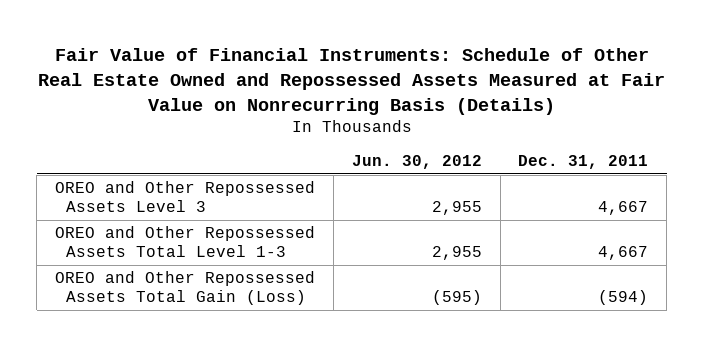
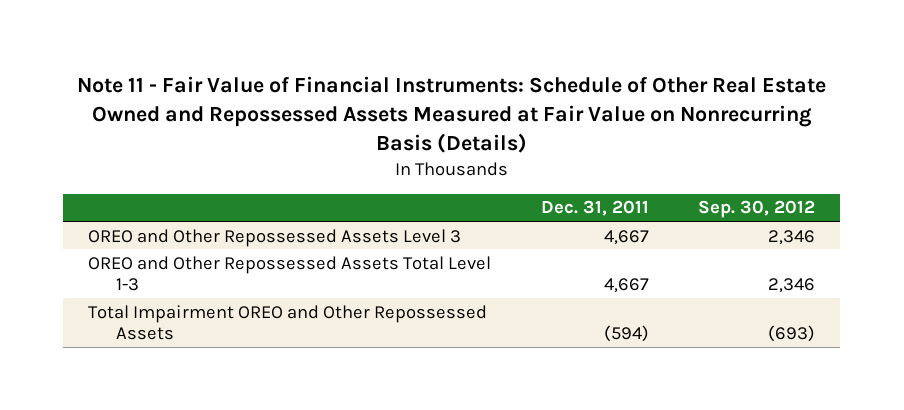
[37,48,665,115] Fair Value of Financial Instruments: Schedule of Other Real Estate Owned and Repossessed Assets Measured at Fair Value on Nonrecurring Basis (Details) -> [76,76,826,153] Note 11 - Fair Value of Financial Instruments: Schedule of Other Real Estate Owned and Repossessed Assets Measured at Fair Value on Nonrecurring Basis (Details)
[351,155,482,170] Jun. 30, 2012 -> none
none -> [698,200,816,219] Sep. 30, 2012
[55,270,316,306] OREO and Other Repossessed Assets Total Gain (Loss) -> [88,304,488,341] Total Impairment OREO and Other Repossessed Assets

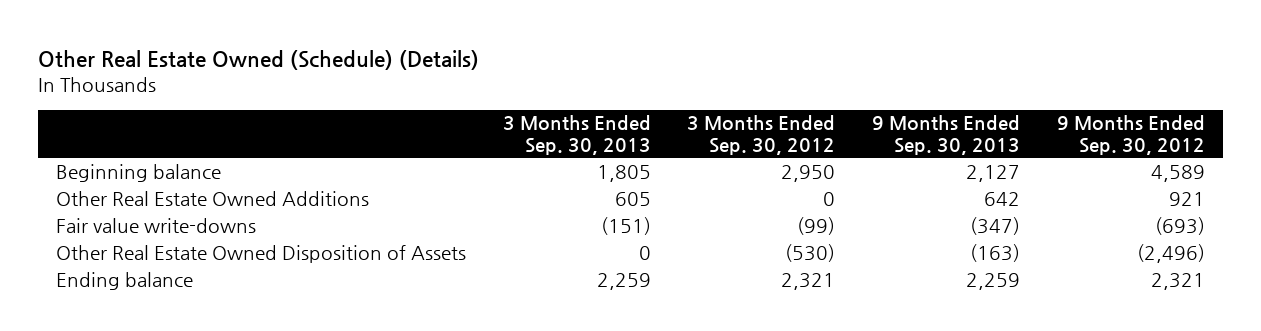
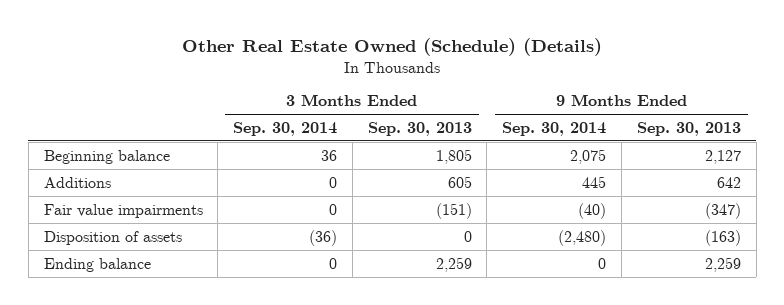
[687,115,836,155] 3 Months Ended Sep. 30, 2012 -> none
[1056,115,1205,155] 9 Months Ended Sep. 30, 2012 -> none
none -> [233,121,338,136] Sep. 30, 2014
none -> [502,121,607,136] Sep. 30, 2014
[55,190,369,206] Other Real Estate Owned Additions -> [43,176,111,188] Additions
[55,217,256,233] Fair value write-downs -> [43,203,203,218] Fair value impairments
[55,244,466,263] Other Real Estate Owned Disposition of Assets -> [43,230,182,245] Disposition of assets

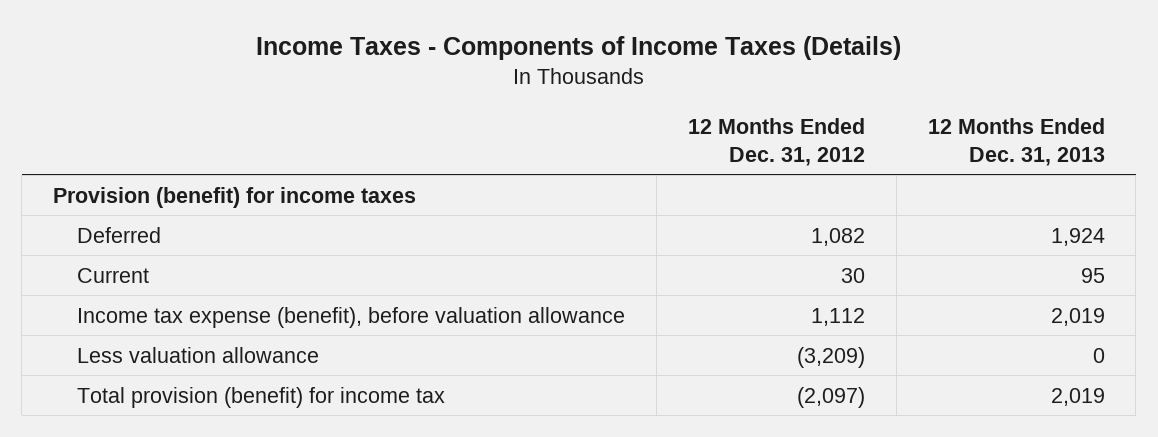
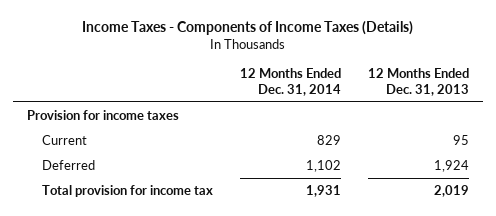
[687,117,865,166] 12 Months Ended Dec. 31, 2012 -> none
none -> [239,68,341,96] 12 Months Ended Dec. 31, 2014
[53,186,417,208] Provision (benefit) for income taxes -> [26,109,179,120] Provision for income taxes
[77,306,626,328] Income tax expense (benefit), before valuation allowance -> none
[77,346,320,363] Less valuation allowance -> none
[77,226,162,243] Deferred -> [41,159,95,170] Deferred
[77,386,446,408] Total provision (benefit) for income tax -> [41,184,213,197] Total provision for income tax

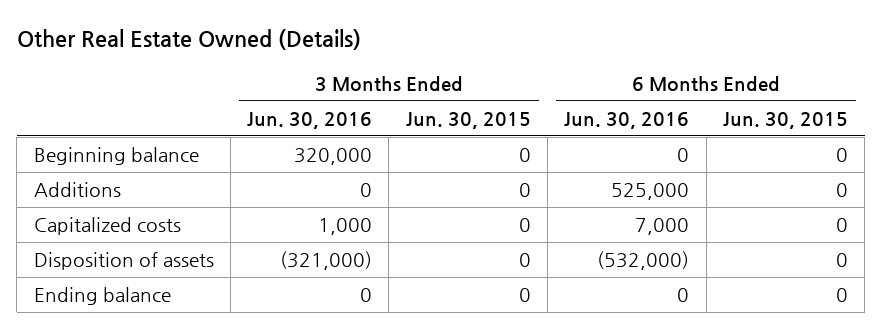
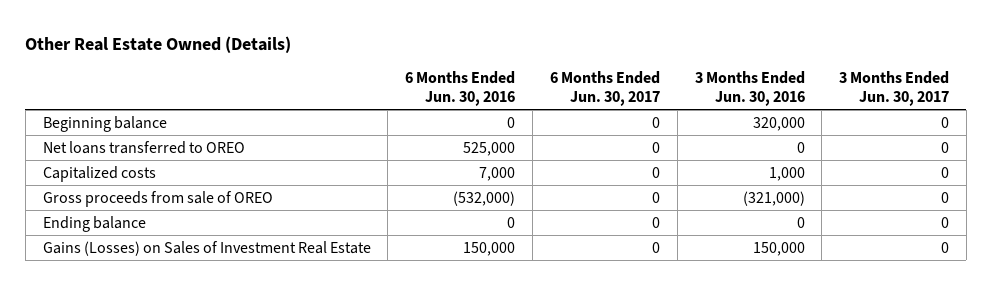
[405,111,531,129] Jun. 30, 2015 -> none
[722,111,848,129] Jun. 30, 2015 -> none
none -> [549,71,660,107] 6 Months Ended Jun. 30, 2017
none -> [839,71,950,107] 3 Months Ended Jun. 30, 2017
[33,182,121,198] Additions -> [42,140,245,154] Net loans transferred to OREO
[33,252,214,271] Disposition of assets -> [42,190,273,207] Gross proceeds from sale of OREO
none -> [42,240,371,256] Gains (Losses) on Sales of Investment Real Estate

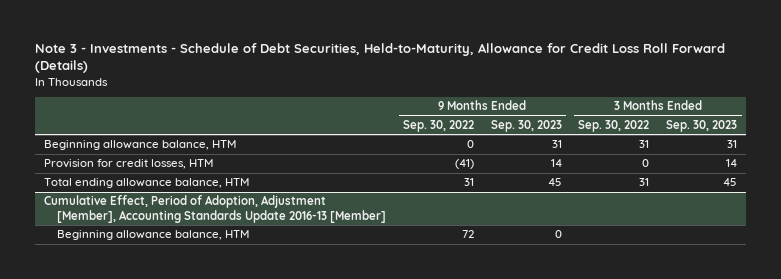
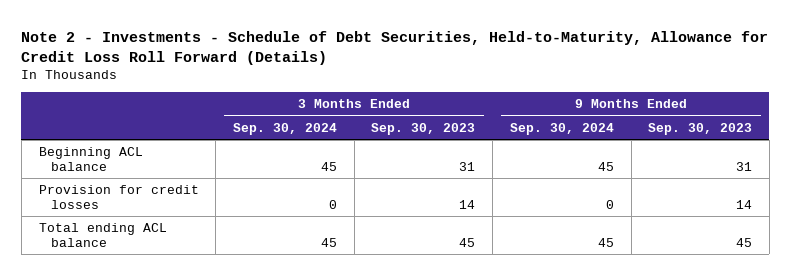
[35,42,726,74] Note 3 - Investments - Schedule of Debt Securities, Held-to-Maturity, Allowance for Credit Loss Roll Forward (Details) -> [21,30,769,65] Note 2 - Investments - Schedule of Debt Securities, Held-to-Maturity, Allowance for Credit Loss Roll Forward (Details)
[402,120,474,133] Sep. 30, 2022 -> none
[578,120,650,133] Sep. 30, 2022 -> none
none -> [233,122,338,135] Sep. 30, 2024
none -> [509,122,614,135] Sep. 30, 2024
[43,195,386,224] Cumulative Effect, Period of Adoption, Adjustment [Member], Accounting Standards Update 2016-13 [Member] -> none
[56,230,249,241] Beginning allowance balance, HTM -> none
[43,140,236,151] Beginning allowance balance, HTM -> [38,147,143,171] Beginning ACL balance
[43,159,213,170] Provision for credit losses, HTM -> [38,185,199,209] Provision for credit losses
[43,178,249,189] Total ending allowance balance, HTM -> [38,223,167,247] Total ending ACL balance

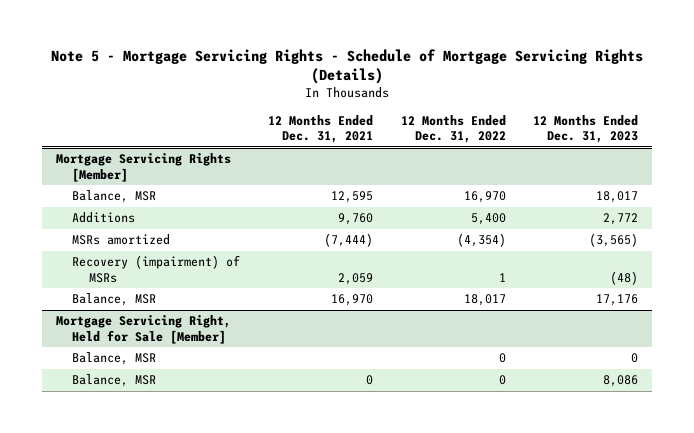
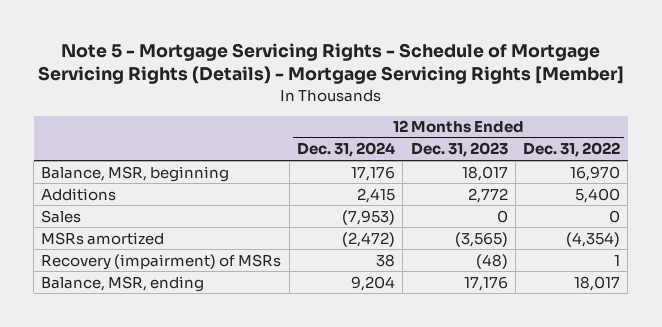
[50,49,643,85] Note 5 - Mortgage Servicing Rights - Schedule of Mortgage Servicing Rights (Details) -> [37,42,624,85] Note 5 - Mortgage Servicing Rights - Schedule of Mortgage Servicing Rights (Details) - Mortgage Servicing Rights [Member]
[267,114,373,144] 12 Months Ended Dec. 31, 2021 -> none
none -> [296,142,395,158] Dec. 31, 2024
[55,153,231,182] Mortgage Servicing Rights [Member] -> none
[72,190,157,204] Balance, MSR -> [41,165,230,182] Balance, MSR, beginning
none -> [41,209,82,223] Sales
[55,315,231,344] Mortgage Servicing Right, Held for Sale [Member] -> none
[72,352,157,366] Balance, MSR -> none
[72,374,157,388] Balance, MSR -> none
[72,293,157,307] Balance, MSR -> [41,275,205,292] Balance, MSR, ending

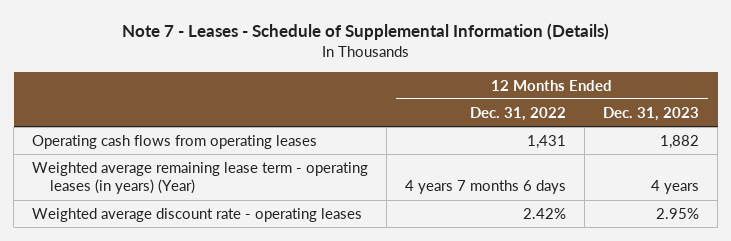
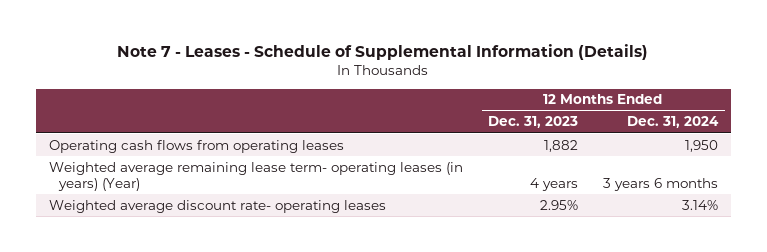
[470,106,567,121] Dec. 31, 2022 -> none
none -> [627,116,720,129] Dec. 31, 2024
[32,161,369,195] Weighted average remaining lease term - operating leases (in years) (Year) -> [48,161,463,191] Weighted average remaining lease term- operating leases (in years) (Year)
[32,207,363,222] Weighted average discount rate - operating leases -> [48,199,386,213] Weighted average discount rate- operating leases

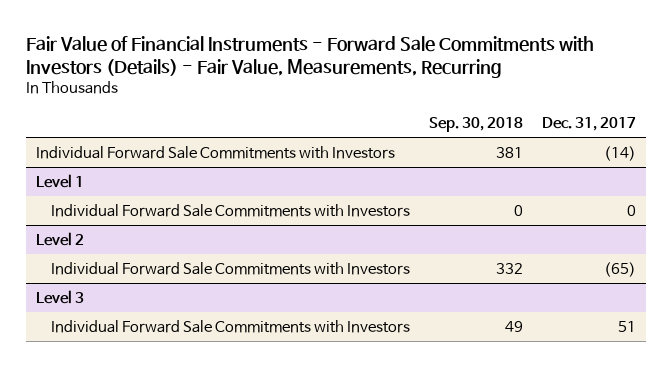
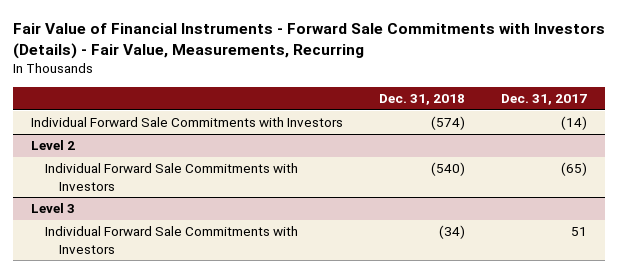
[429,117,524,133] Sep. 30, 2018 -> none
none -> [378,93,465,105] Dec. 31, 2018
[35,173,84,188] Level 1 -> none
[51,203,411,217] Individual Forward Sale Commitments with Investors -> none

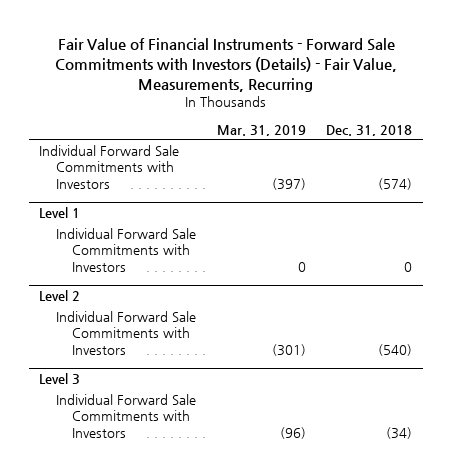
[500,93,587,105] Dec. 31, 2017 -> none
none -> [216,124,306,136] Mar. 31, 2019
none -> [39,207,81,219] Level 1
none -> [55,227,196,272] Individual Forward Sale Commitments with Investors

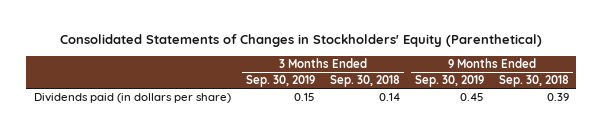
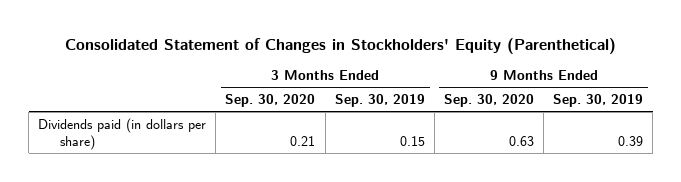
[60,34,543,48] Consolidated Statements of Changes in Stockholders' Equity (Parenthetical) -> [64,38,616,55] Consolidated Statement of Changes in Stockholders' Equity (Parenthetical)
[329,75,400,88] Sep. 30, 2018 -> none
[498,75,569,88] Sep. 30, 2018 -> none
none -> [225,94,316,108] Sep. 30, 2020
none -> [443,94,534,108] Sep. 30, 2020
[459,93,484,102] 0.45 -> [618,136,644,147] 0.39

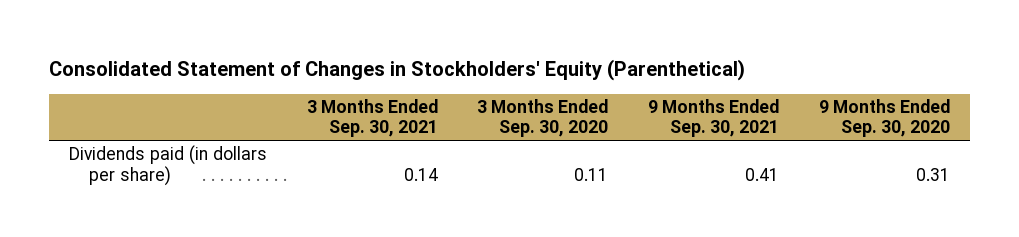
[334,94,425,108] Sep. 30, 2019 -> none
[553,94,644,108] Sep. 30, 2019 -> none
none -> [306,98,438,138] 3 Months Ended Sep. 30, 2021
none -> [648,98,780,138] 9 Months Ended Sep. 30, 2021
[290,136,316,147] 0.21 -> [574,167,609,181] 0.11
[508,136,534,147] 0.63 -> [915,167,950,181] 0.31

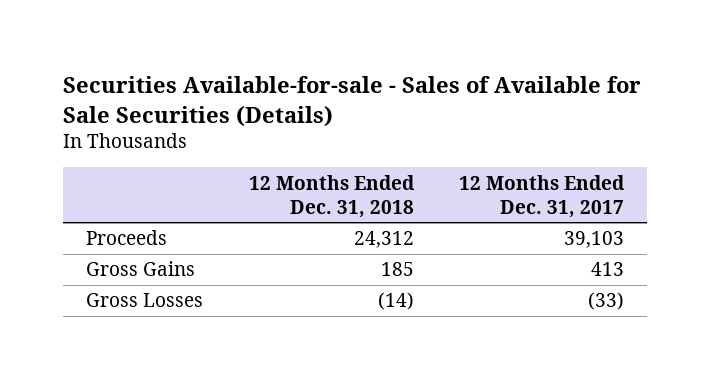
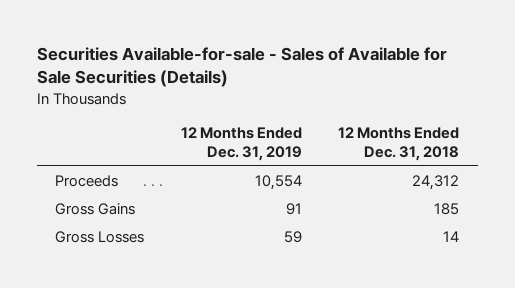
[459,174,626,218] 12 Months Ended Dec. 31, 2017 -> none
none -> [180,126,302,162] 12 Months Ended Dec. 31, 2019
[377,292,414,311] (14) -> [443,231,460,243] 14

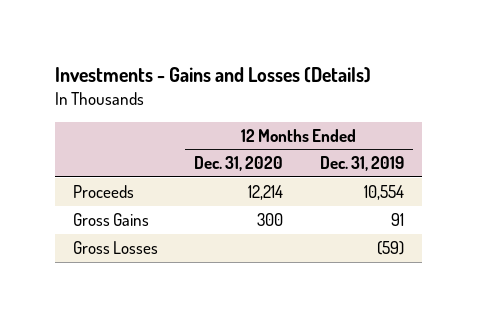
[37,47,448,88] Securities Available-for-sale - Sales of Available for Sale Securities (Details) -> [55,66,372,83] Investments - Gains and Losses (Details)
[338,126,460,162] 12 Months Ended Dec. 31, 2018 -> none
none -> [194,156,284,172] Dec. 31, 2020
[283,231,302,244] 59 -> [376,240,404,255] (59)

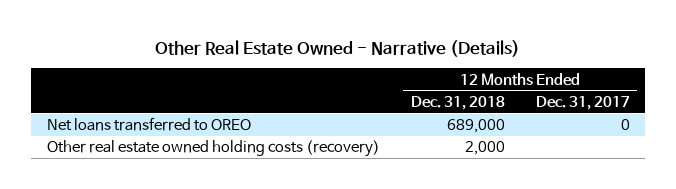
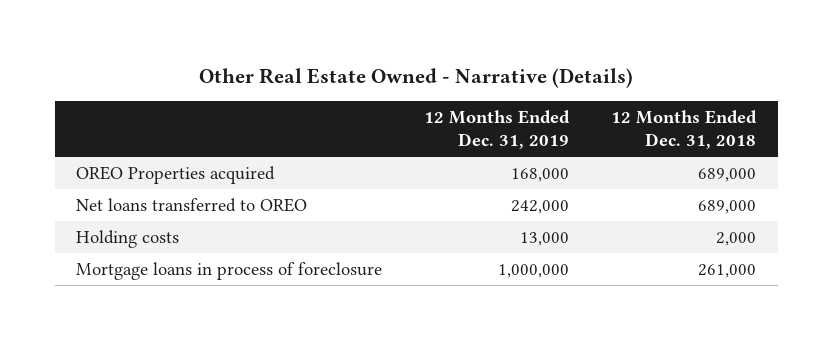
[535,96,630,111] Dec. 31, 2017 -> none
none -> [424,110,571,149] 12 Months Ended Dec. 31, 2019
none -> [75,166,275,185] OREO Properties acquired
[46,140,380,158] Other real estate owned holding costs (recovery) -> [75,230,179,249] Holding costs
none -> [75,262,382,281] Mortgage loans in process of foreclosure

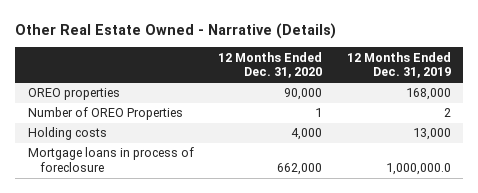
[611,110,758,149] 12 Months Ended Dec. 31, 2018 -> none
none -> [218,51,323,79] 12 Months Ended Dec. 31, 2020
[75,198,307,213] Net loans transferred to OREO -> none
[75,166,275,185] OREO Properties acquired -> [27,88,120,101] OREO properties
none -> [27,107,183,121] Number of OREO Properties
[498,264,570,279] 1,000,000 -> [385,163,451,176] 1,000,000.0

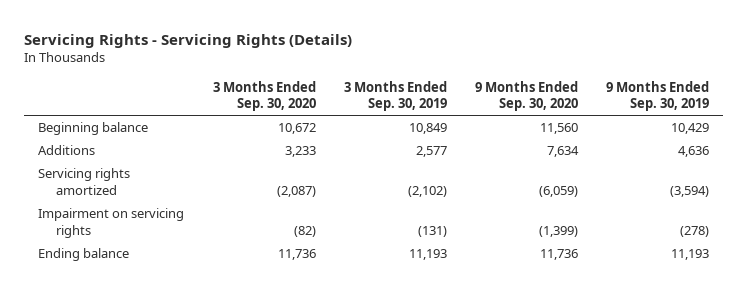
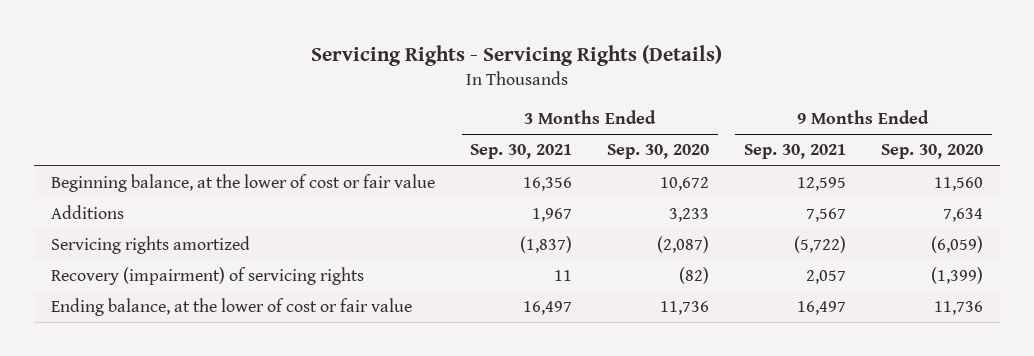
[343,81,447,112] 3 Months Ended Sep. 30, 2019 -> none
[606,81,710,112] 9 Months Ended Sep. 30, 2019 -> none
none -> [470,144,573,160] Sep. 30, 2021
none -> [744,144,847,160] Sep. 30, 2021
[38,122,149,136] Beginning balance -> [51,174,436,193] Beginning balance, at the lower of cost or fair value
[38,208,185,238] Impairment on servicing rights -> [51,267,365,286] Recovery (impairment) of servicing rights
[38,248,130,262] Ending balance -> [51,298,413,317] Ending balance, at the lower of cost or fair value

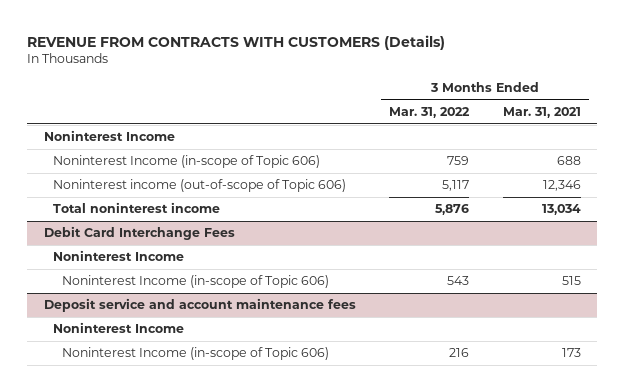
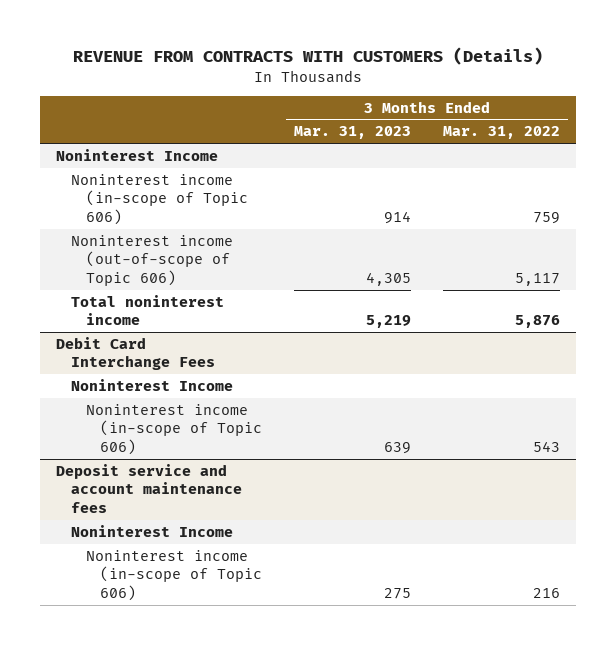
[502,107,581,119] Mar. 31, 2021 -> none
none -> [294,126,412,140] Mar. 31, 2023
[52,155,320,169] Noninterest Income (in-scope of Topic 606) -> [70,173,248,225] Noninterest income (in-scope of Topic 606)
[61,275,329,289] Noninterest Income (in-scope of Topic 606) -> [85,403,263,455] Noninterest income (in-scope of Topic 606)
[61,347,329,361] Noninterest Income (in-scope of Topic 606) -> [85,549,263,601] Noninterest income (in-scope of Topic 606)

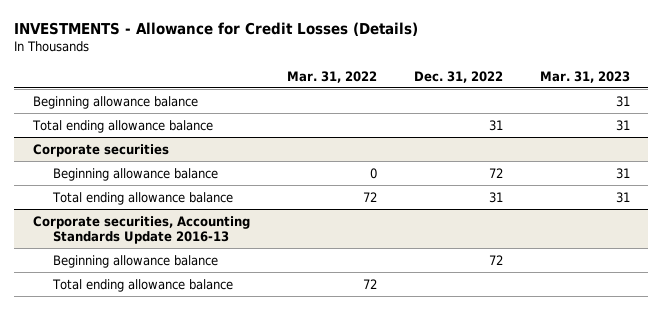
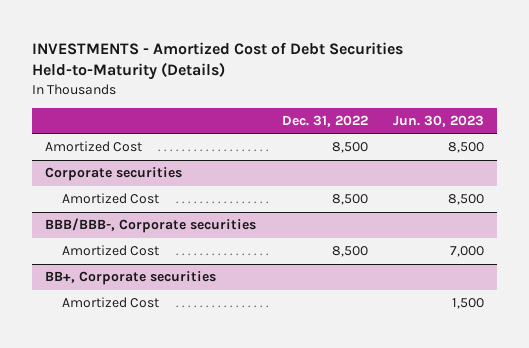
[14,21,419,36] INVESTMENTS - Allowance for Credit Losses (Details) -> [32,41,404,81] INVESTMENTS - Amortized Cost of Debt Securities Held-to-Maturity (Details)
[286,70,377,83] Mar. 31, 2022 -> none
[539,70,630,83] Mar. 31, 2023 -> none
none -> [393,114,485,127] Jun. 30, 2023
[32,95,198,109] Beginning allowance balance -> none
[31,119,213,133] Total ending allowance balance -> none
none -> [45,141,143,153] Amortized Cost
[52,167,218,181] Beginning allowance balance -> none
[51,191,233,205] Total ending allowance balance -> none
[32,215,250,244] Corporate securities, Accounting Standards Update 2016-13 -> none
[52,254,218,268] Beginning allowance balance -> none
[51,278,233,292] Total ending allowance balance -> none
none -> [61,193,159,205] Amortized Cost
none -> [45,218,257,234] BBB/BBB-, Corporate securities
none -> [61,245,159,257] Amortized Cost
none -> [45,271,217,286] BB+, Corporate securities
none -> [61,297,159,309] Amortized Cost

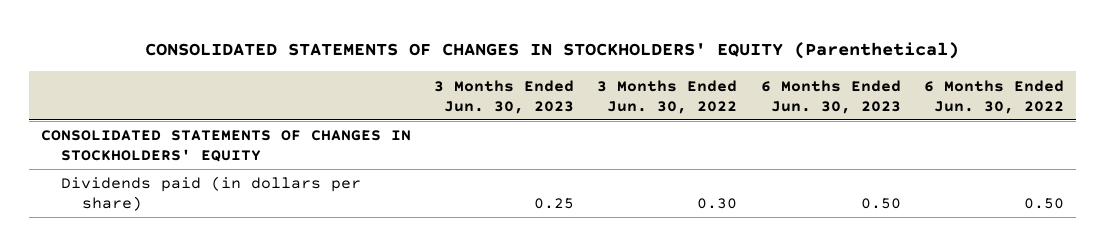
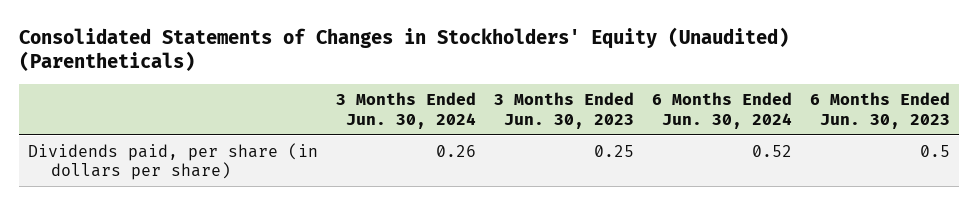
[145,41,960,59] CONSOLIDATED STATEMENTS OF CHANGES IN STOCKHOLDERS' EQUITY (Parenthetical) -> [18,26,789,72] Consolidated Statements of Changes in Stockholders' Equity (Unaudited) (Parentheticals)
[597,79,738,114] 3 Months Ended Jun. 30, 2022 -> none
[923,79,1064,114] 6 Months Ended Jun. 30, 2022 -> none
none -> [336,92,477,129] 3 Months Ended Jun. 30, 2024
none -> [652,92,793,129] 6 Months Ended Jun. 30, 2024
[41,130,412,163] CONSOLIDATED STATEMENTS OF CHANGES IN STOCKHOLDERS' EQUITY -> none
[61,176,362,212] Dividends paid (in dollars per share) -> [27,143,318,181] Dividends paid, per share (in dollars per share)
[860,198,901,210] 0.50 -> [920,145,951,158] 0.5

